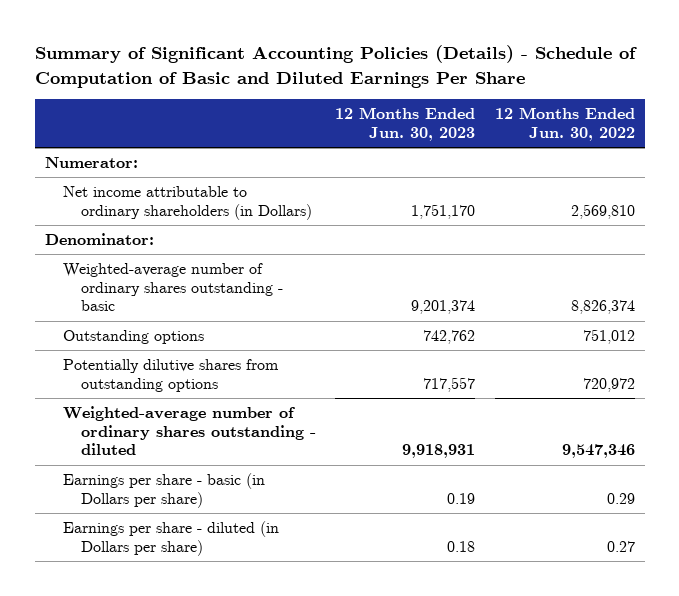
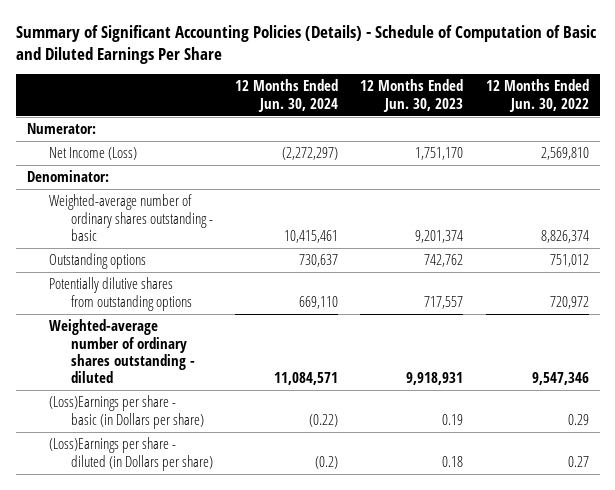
none -> [235,79,339,112] 12 Months Ended Jun. 30, 2024
[62,186,312,220] Net income attributable to ordinary shareholders (in Dollars) -> [48,147,137,161] Net Income (Loss)
[62,473,265,508] Earnings per share - basic (in Dollars per share) -> [48,395,204,429] (Loss)Earnings per share - basic (in Dollars per share)
[62,521,279,556] Earnings per share - diluted (in Dollars per share) -> [48,437,213,471] (Loss)Earnings per share - diluted (in Dollars per share)

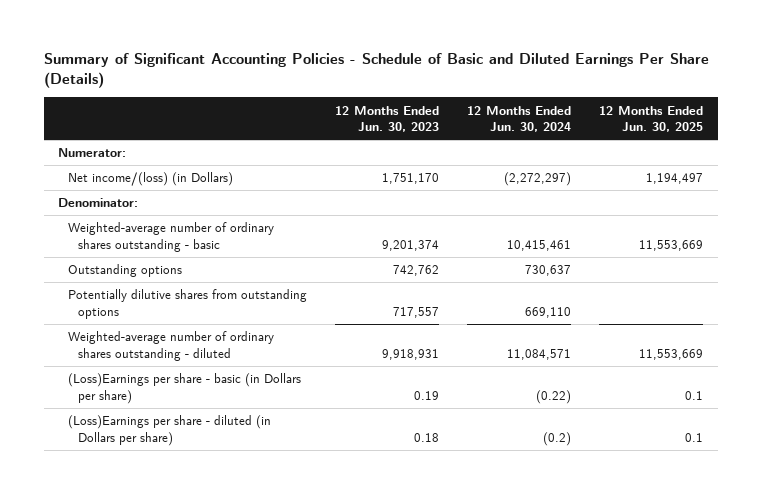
[15,24,597,64] Summary of Significant Accounting Policies (Details) - Schedule of Computation of Basic and Diluted Earnings Per Share -> [43,53,709,89] Summary of Significant Accounting Policies - Schedule of Basic and Diluted Earnings Per Share (Details)
[485,79,589,112] 12 Months Ended Jun. 30, 2022 -> none
none -> [599,105,704,133] 12 Months Ended Jun. 30, 2025
[48,147,137,161] Net Income (Loss) -> [67,172,233,187] Net income/(loss) (in Dollars)

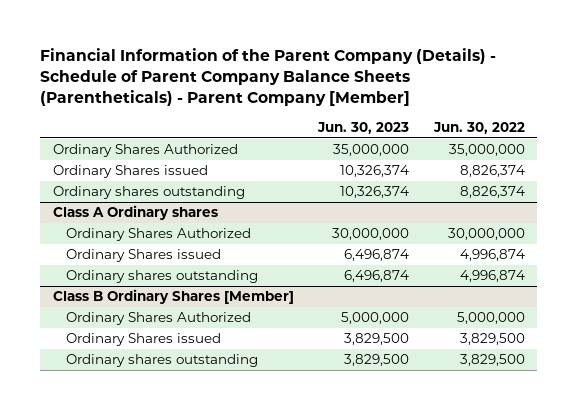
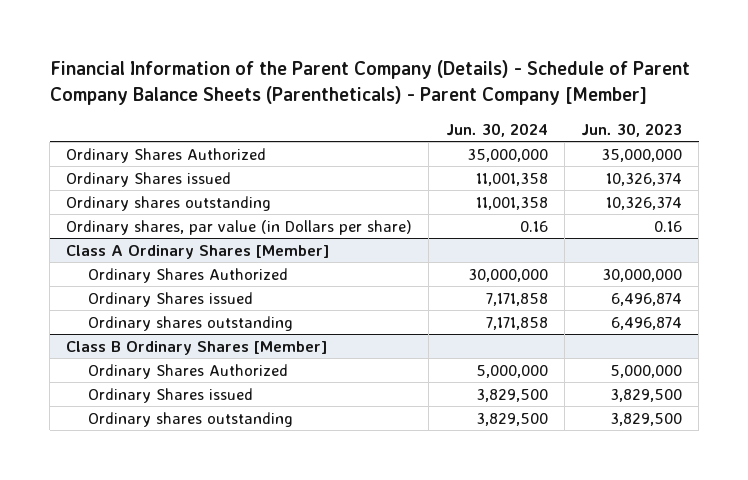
[432,122,525,135] Jun. 30, 2022 -> none
none -> [445,123,548,138] Jun. 30, 2024
none -> [66,219,413,235] Ordinary shares, par value (in Dollars per share)
[52,205,218,221] Class A Ordinary shares -> [66,244,330,259] Class A Ordinary Shares [Member]

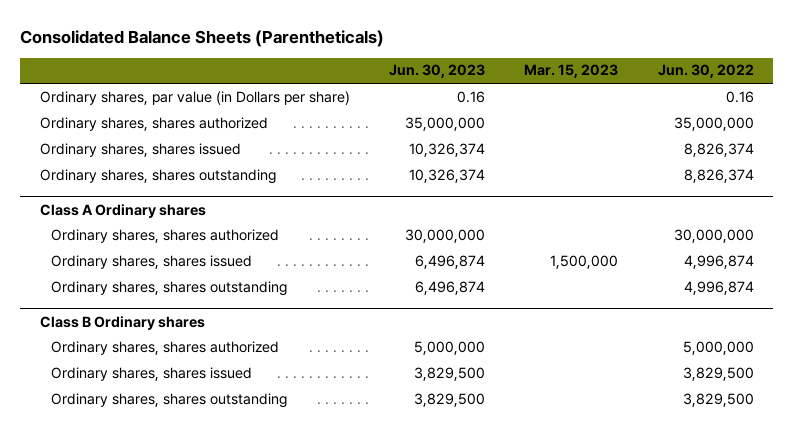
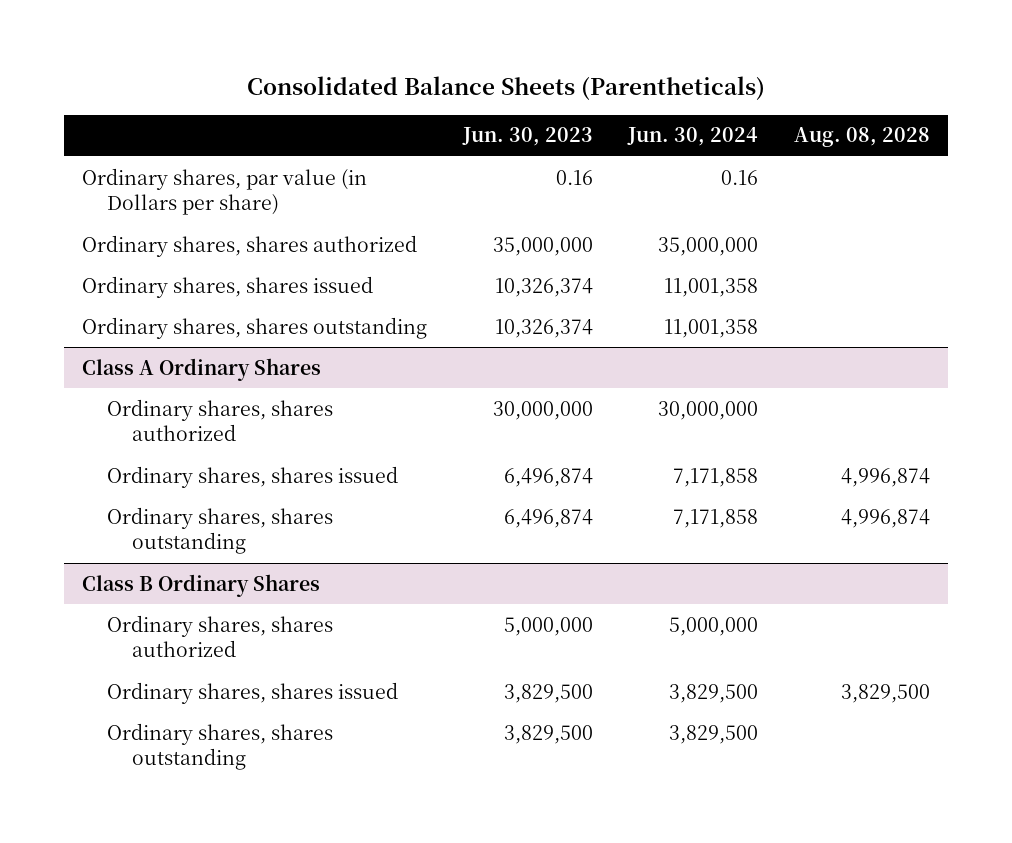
[524,64,619,79] Mar. 15, 2023 -> none
[657,64,754,79] Jun. 30, 2022 -> none
none -> [627,127,759,147] Jun. 30, 2024
none -> [793,127,930,148] Aug. 08, 2028
[39,203,206,218] Class A Ordinary shares -> [82,357,322,381] Class A Ordinary Shares
[39,315,205,330] Class B Ordinary shares -> [82,573,321,597] Class B Ordinary Shares

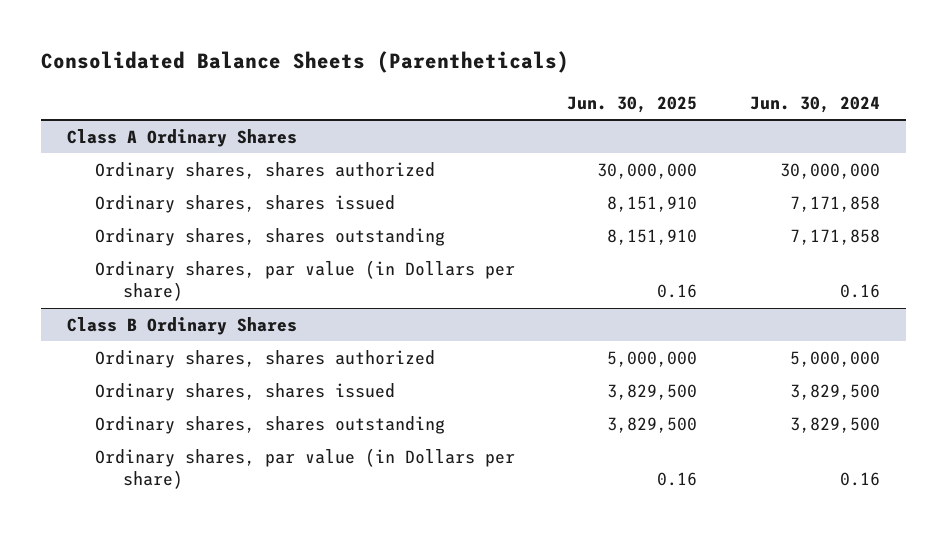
[461,127,593,147] Jun. 30, 2023 -> none
[793,127,930,148] Aug. 08, 2028 -> none
none -> [567,95,698,113] Jun. 30, 2025
[82,167,368,216] Ordinary shares, par value (in Dollars per share) -> none
[82,234,418,257] Ordinary shares, shares authorized -> none
[82,275,374,298] Ordinary shares, shares issued -> none
[82,316,428,339] Ordinary shares, shares outstanding -> none
none -> [95,259,516,302] Ordinary shares, par value (in Dollars per share)
none -> [95,447,516,490] Ordinary shares, par value (in Dollars per share)

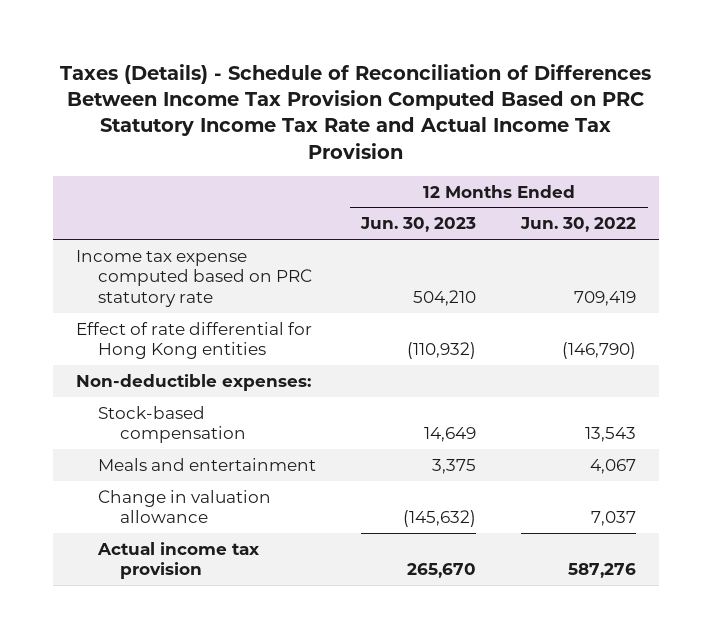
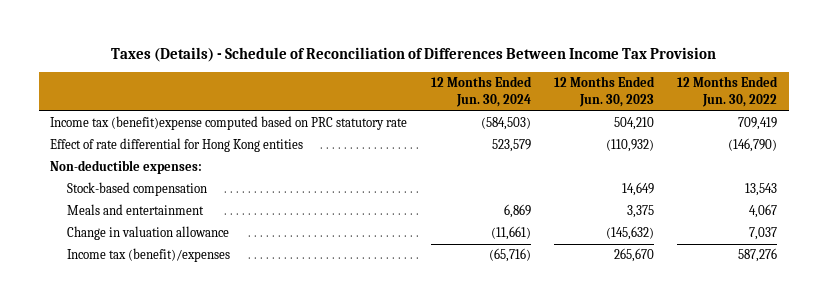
[60,63,652,159] Taxes (Details) - Schedule of Reconciliation of Differences Between Income Tax Provision Computed Based on PRC Statutory Income Tax Rate and Actual Income Tax Provision -> [110,46,716,62] Taxes (Details) - Schedule of Reconciliation of Differences Between Income Tax Provision
none -> [430,76,532,108] 12 Months Ended Jun. 30, 2024
[75,249,312,308] Income tax expense computed based on PRC statutory rate -> [50,116,408,131] Income tax (benefit)expense computed based on PRC statutory rate
[96,541,260,580] Actual income tax provision -> [66,248,230,263] Income tax (benefit)/expenses

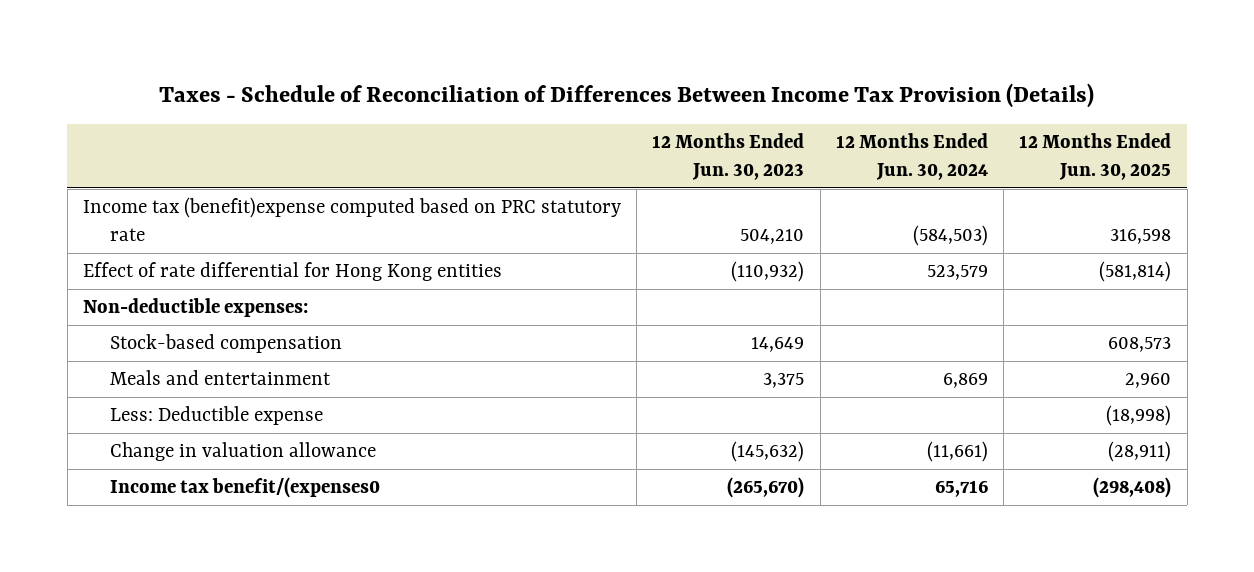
[110,46,716,62] Taxes (Details) - Schedule of Reconciliation of Differences Between Income Tax Provision -> [159,82,1095,108] Taxes - Schedule of Reconciliation of Differences Between Income Tax Provision (Details)
[677,76,779,108] 12 Months Ended Jun. 30, 2022 -> none
none -> [1019,133,1172,181] 12 Months Ended Jun. 30, 2025
none -> [109,406,323,426] Less: Deductible expense
[66,248,230,263] Income tax (benefit)/expenses -> [109,477,380,499] Income tax benefit/(expenses0
[488,248,531,263] (65,716) -> [934,480,988,498] 65,716
[614,248,655,263] 265,670 -> [727,477,805,499] (265,670)

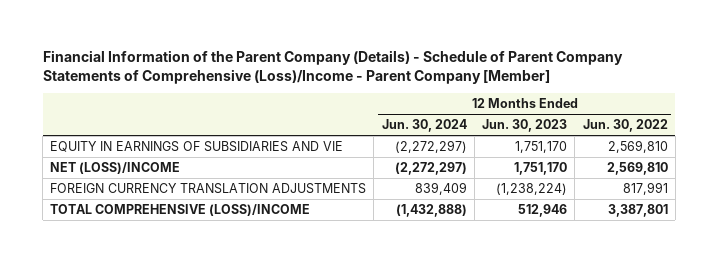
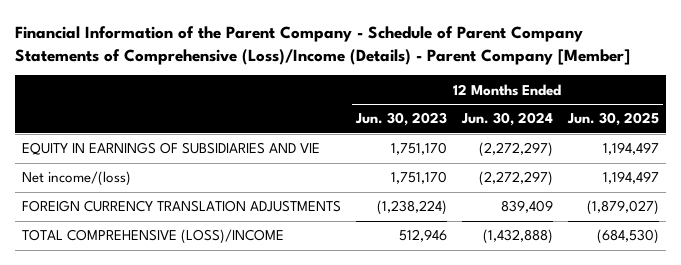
[42,49,623,84] Financial Information of the Parent Company (Details) - Schedule of Parent Company Statements of Comprehensive (Loss)/Income - Parent Company [Member] -> [14,25,630,65] Financial Information of the Parent Company - Schedule of Parent Company Statements of Comprehensive (Loss)/Income (Details) - Parent Company [Member]
[582,119,668,133] Jun. 30, 2022 -> none
none -> [566,112,659,127] Jun. 30, 2025
[50,162,181,175] NET (LOSS)/INCOME -> [22,171,132,187] Net income/(loss)

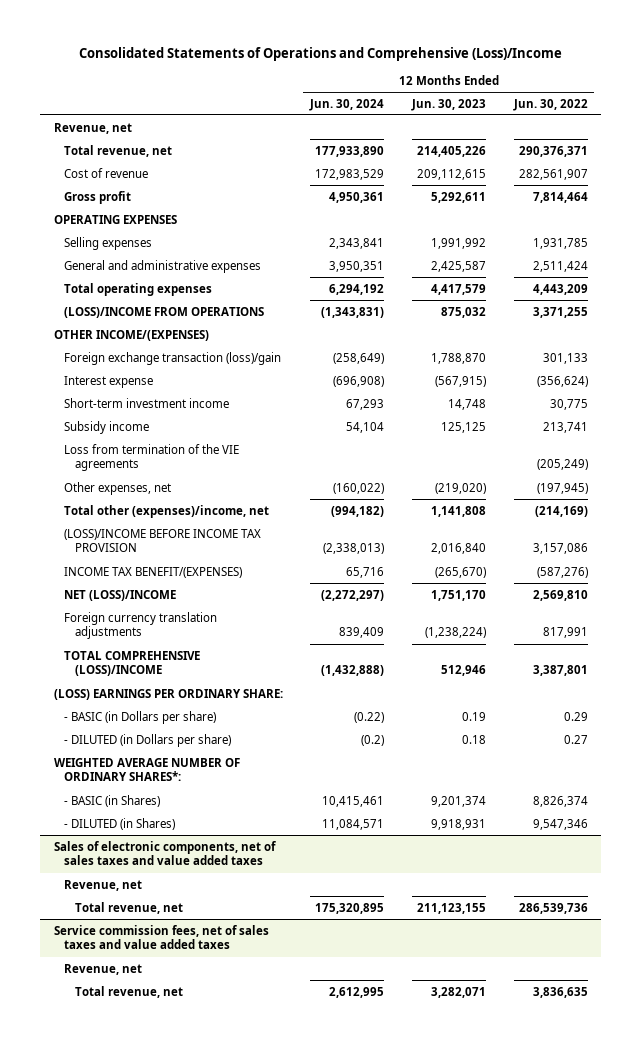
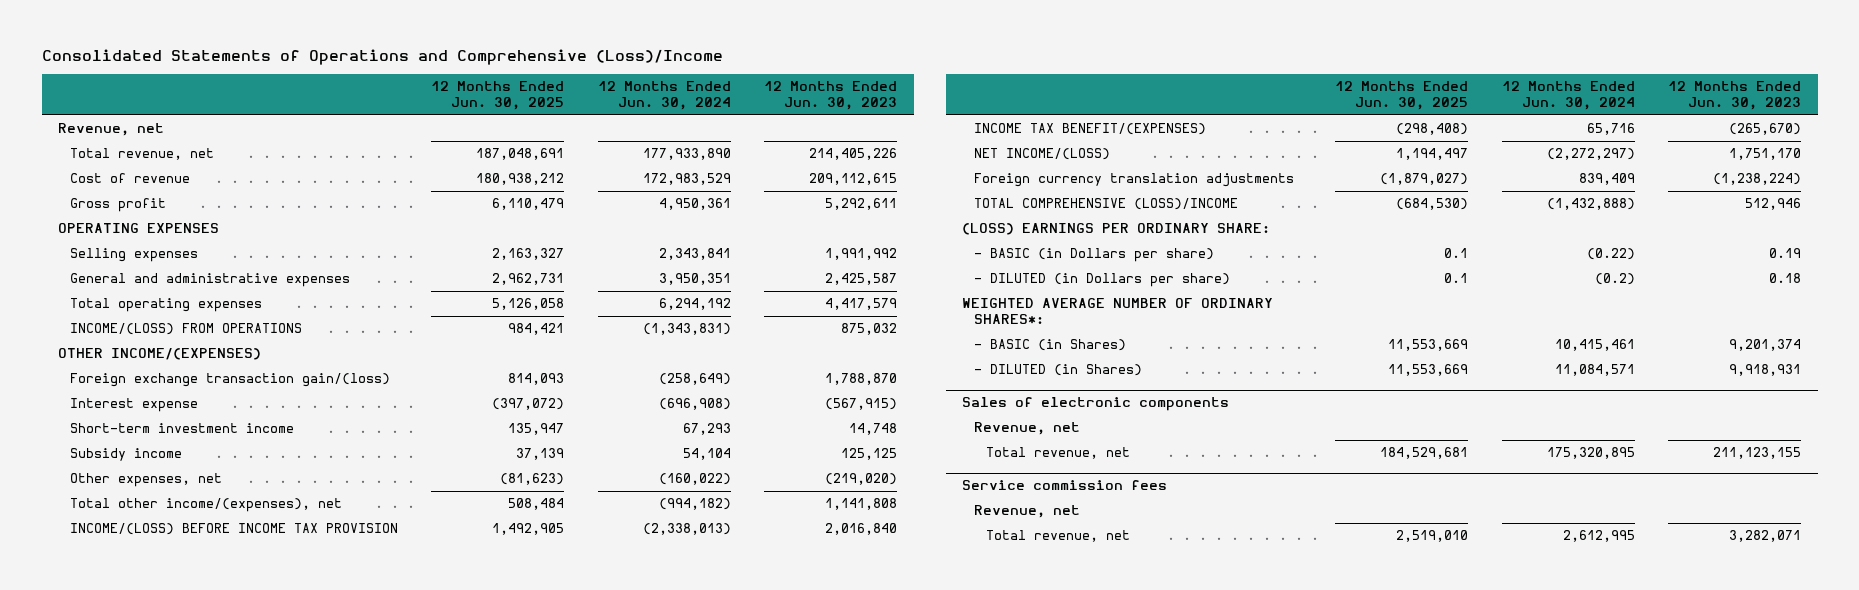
[512,98,588,111] Jun. 30, 2022 -> none
none -> [431,81,565,111] 12 Months Ended Jun. 30, 2025
[64,306,265,318] (LOSS)/INCOME FROM OPERATIONS -> [69,323,302,336] INCOME/(LOSS) FROM OPERATIONS
[64,351,282,365] Foreign exchange transaction (loss)/gain -> [69,373,390,388] Foreign exchange transaction gain/(loss)
[64,443,240,472] Loss from termination of the VIE agreements -> none
[64,504,270,518] Total other (expenses)/income, net -> [69,498,342,513] Total other income/(expenses), net
[64,528,262,553] (LOSS)/INCOME BEFORE INCOME TAX PROVISION -> [69,523,398,536] INCOME/(LOSS) BEFORE INCOME TAX PROVISION
[64,589,177,601] NET (LOSS)/INCOME -> [973,148,1110,161] NET INCOME/(LOSS)
[53,840,276,866] Sales of electronic components, net of sales taxes and value added taxes -> none
none -> [962,397,1230,412] Sales of electronic components
[53,924,269,950] Service commission fees, net of sales taxes and value added taxes -> none
none -> [962,480,1168,491] Service commission fees

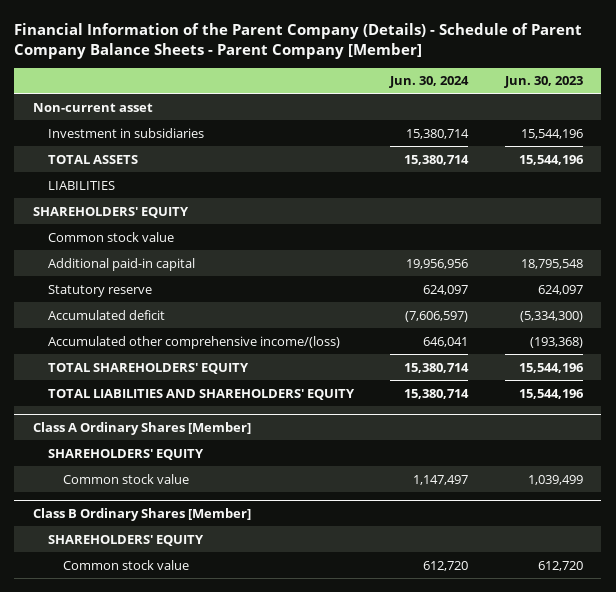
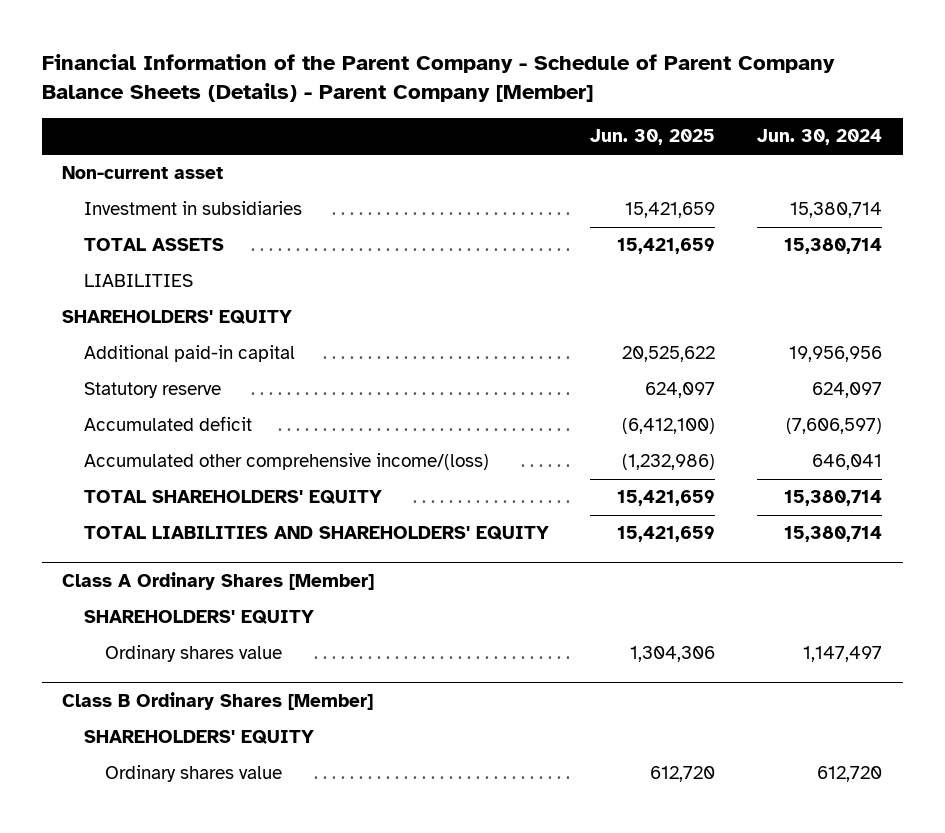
[14,22,583,59] Financial Information of the Parent Company (Details) - Schedule of Parent Company Balance Sheets - Parent Company [Member] -> [41,54,835,103] Financial Information of the Parent Company - Schedule of Parent Company Balance Sheets (Details) - Parent Company [Member]
[503,76,583,89] Jun. 30, 2023 -> none
none -> [590,129,716,146] Jun. 30, 2025
[47,231,174,242] Common stock value -> none
[62,473,189,484] Common stock value -> [105,645,283,663] Ordinary shares value
[62,559,189,570] Common stock value -> [105,765,283,783] Ordinary shares value

